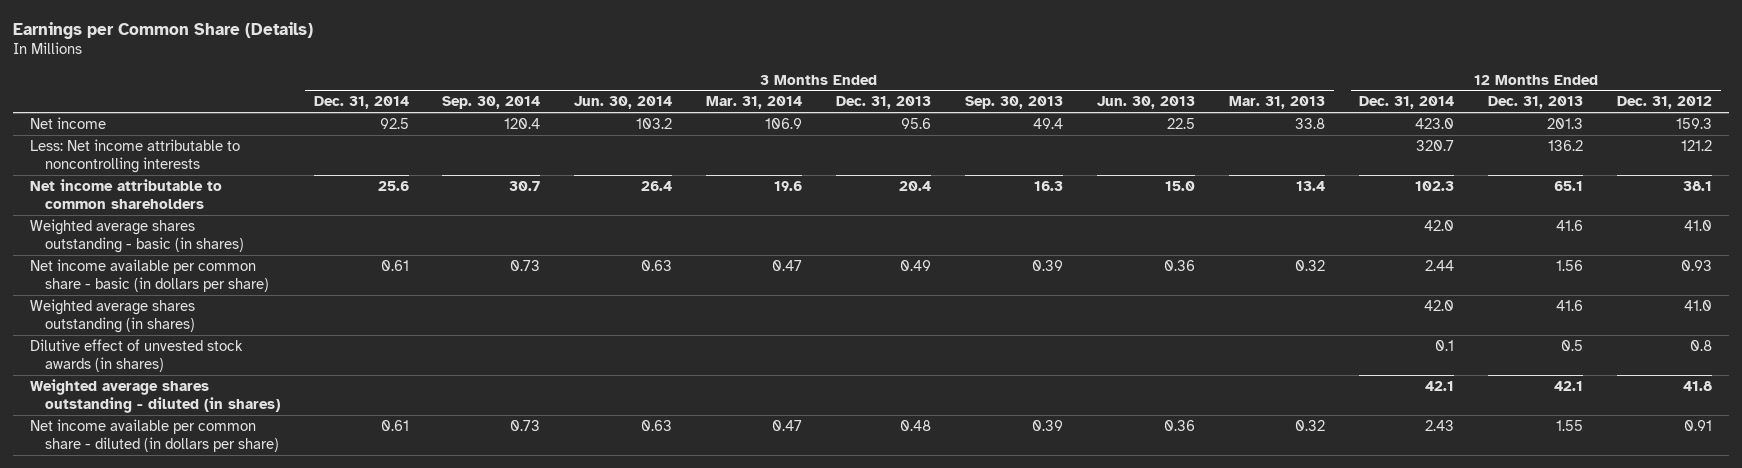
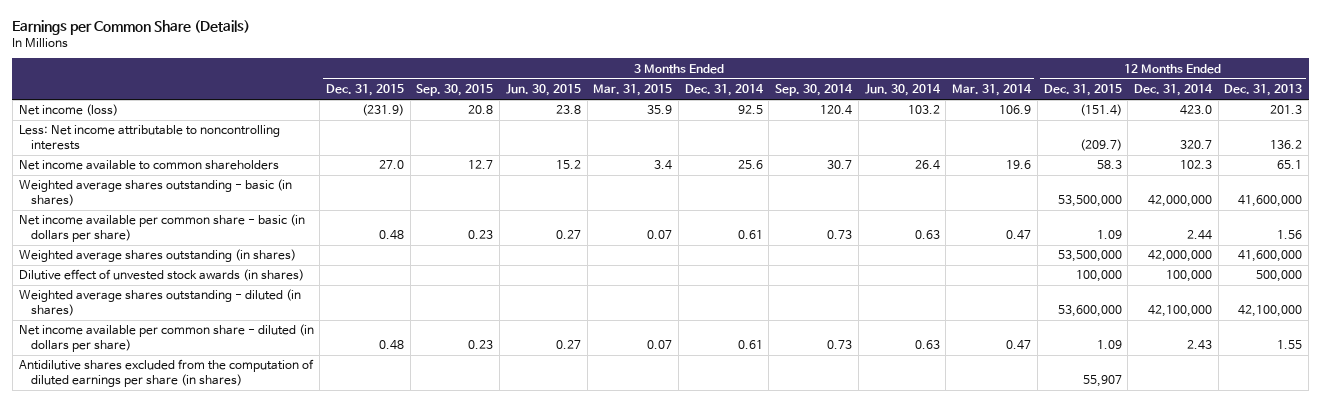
[836,96,932,110] Dec. 31, 2013 -> none
[965,96,1064,110] Sep. 30, 2013 -> none
[1097,96,1196,110] Jun. 30, 2013 -> none
[1229,96,1326,110] Mar. 31, 2013 -> none
[1617,96,1713,110] Dec. 31, 2012 -> none
none -> [325,84,404,97] Dec. 31, 2015
none -> [416,84,494,97] Sep. 30, 2015
none -> [505,84,581,97] Jun. 30, 2015
none -> [593,84,673,97] Mar. 31, 2015
none -> [1043,84,1122,97] Dec. 31, 2015
[29,116,106,129] Net income -> [18,104,118,117] Net income (loss)
[29,178,222,209] Net income attributable to common shareholders -> [18,160,279,171] Net income available to common shareholders
[1424,219,1455,231] 42.0 -> [1147,195,1212,208] 42,000,000
[1556,219,1584,231] 41.6 -> [1238,195,1303,208] 41,600,000
[1424,299,1455,311] 42.0 -> [1147,250,1212,263] 42,000,000
[1556,299,1584,311] 41.6 -> [1238,250,1303,263] 41,600,000
[1435,339,1455,351] 0.1 -> [1165,270,1212,283] 100,000
[1561,339,1584,351] 0.5 -> [1256,270,1303,283] 500,000
[1425,380,1455,391] 42.1 -> [1147,305,1212,318] 42,100,000
[1554,380,1584,391] 42.1 -> [1238,305,1303,318] 42,100,000
none -> [18,359,314,388] Antidilutive shares excluded from the computation of diluted earnings per share (in shares)

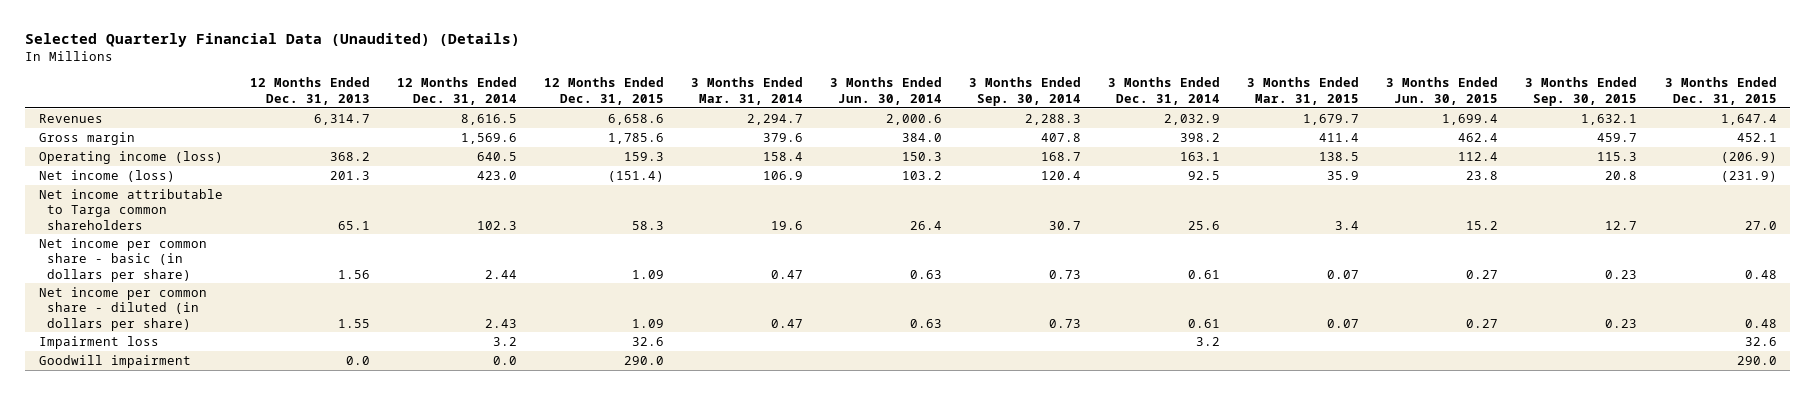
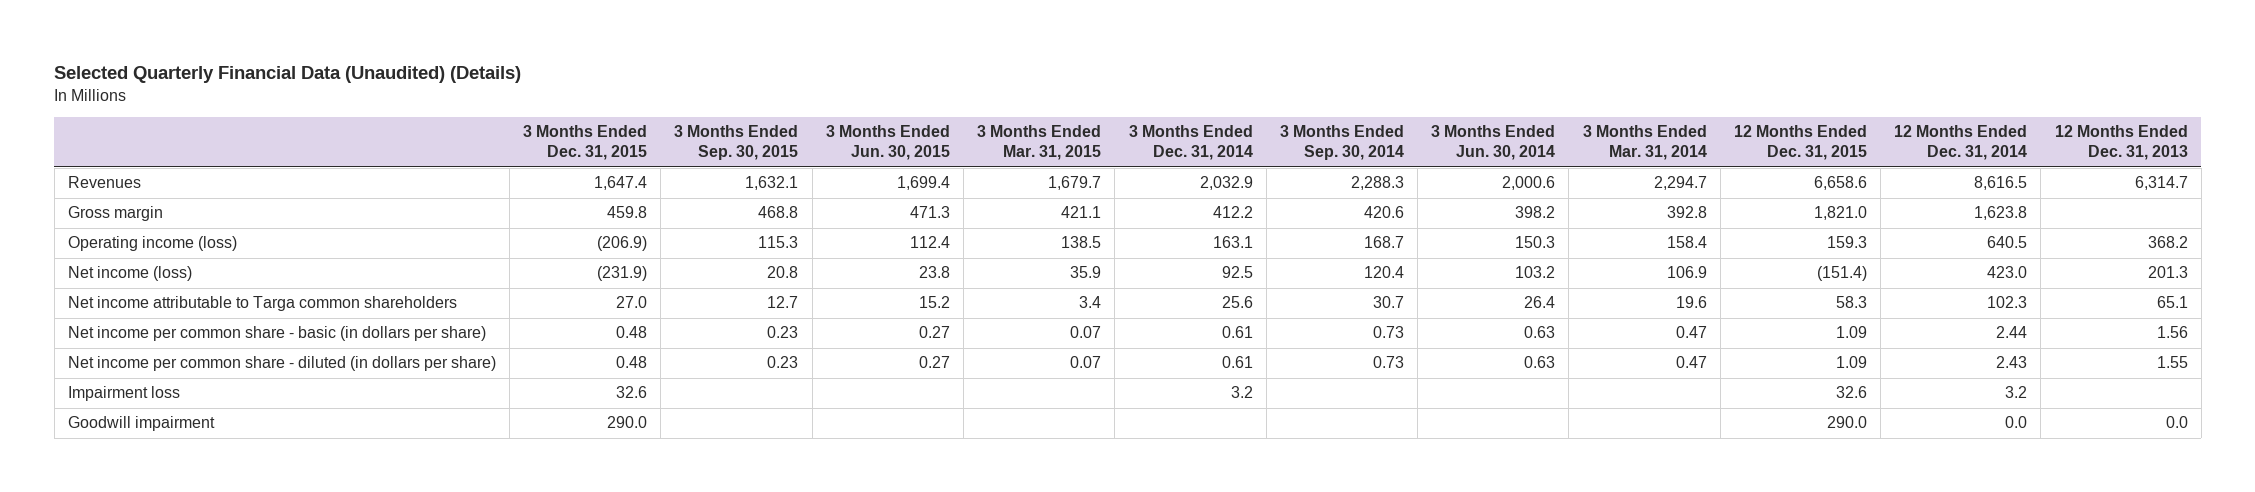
[460,132,517,144] 1,569.6 -> [1974,206,2028,221] 1,623.8
[607,132,664,144] 1,785.6 -> [1813,206,1867,221] 1,821.0
[762,132,803,142] 379.6 -> [1666,206,1707,219] 392.8
[902,132,943,142] 384.0 -> [1515,206,1556,219] 398.2
[1041,132,1082,142] 407.8 -> [1363,206,1404,219] 420.6
[1180,132,1221,142] 398.2 -> [1212,206,1253,219] 412.2
[1319,132,1360,142] 411.4 -> [1061,206,1102,219] 421.1
[1458,132,1499,142] 462.4 -> [909,206,950,219] 471.3
[1597,132,1638,142] 459.7 -> [758,206,799,219] 468.8
[1736,132,1777,142] 452.1 -> [607,206,648,219] 459.8

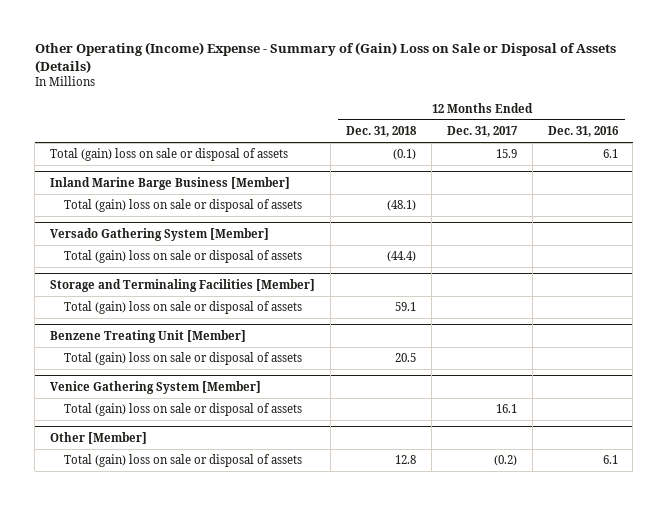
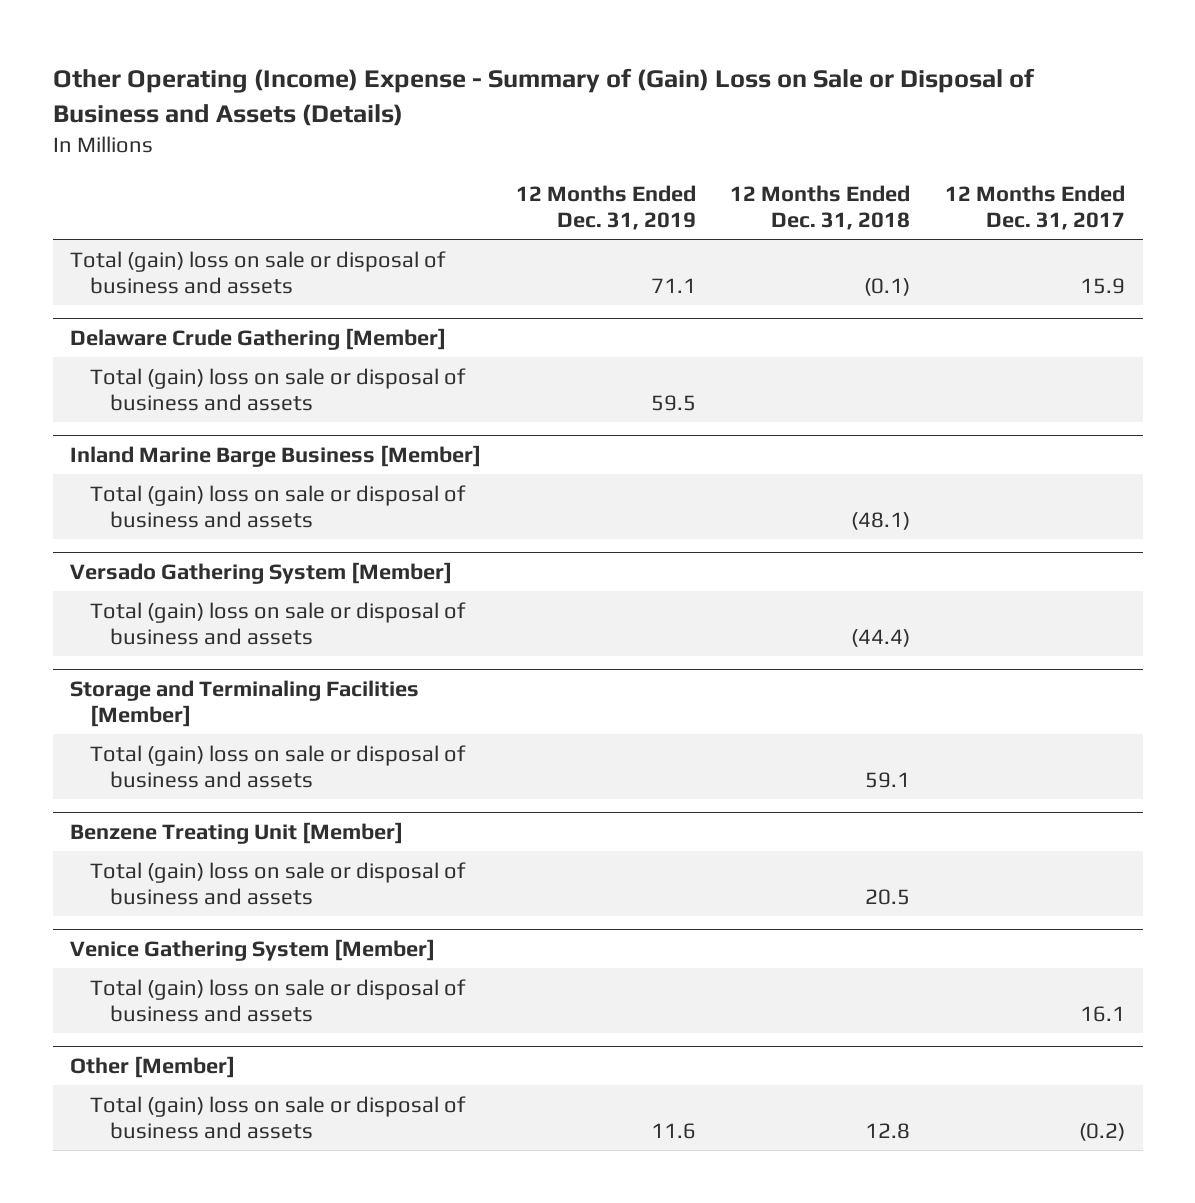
[34,41,616,73] Other Operating (Income) Expense - Summary of (Gain) Loss on Sale or Disposal of Assets (Details) -> [52,68,1035,126] Other Operating (Income) Expense - Summary of (Gain) Loss on Sale or Disposal of Business and Assets (Details)
[547,126,619,138] Dec. 31, 2016 -> none
none -> [515,184,696,230] 12 Months Ended Dec. 31, 2019
[50,148,289,162] Total (gain) loss on sale or disposal of assets -> [70,250,447,294] Total (gain) loss on sale or disposal of business and assets
none -> [70,327,447,350] Delaware Crude Gathering [Member]
none -> [89,367,466,411] Total (gain) loss on sale or disposal of business and assets
[63,199,302,213] Total (gain) loss on sale or disposal of assets -> [89,484,466,528] Total (gain) loss on sale or disposal of business and assets
[63,250,302,264] Total (gain) loss on sale or disposal of assets -> [89,601,466,645] Total (gain) loss on sale or disposal of business and assets
[63,301,302,315] Total (gain) loss on sale or disposal of assets -> [89,744,466,788] Total (gain) loss on sale or disposal of business and assets
[63,352,302,366] Total (gain) loss on sale or disposal of assets -> [89,861,466,905] Total (gain) loss on sale or disposal of business and assets
[63,403,302,417] Total (gain) loss on sale or disposal of assets -> [89,978,466,1022] Total (gain) loss on sale or disposal of business and assets
[63,454,302,468] Total (gain) loss on sale or disposal of assets -> [89,1095,466,1139] Total (gain) loss on sale or disposal of business and assets

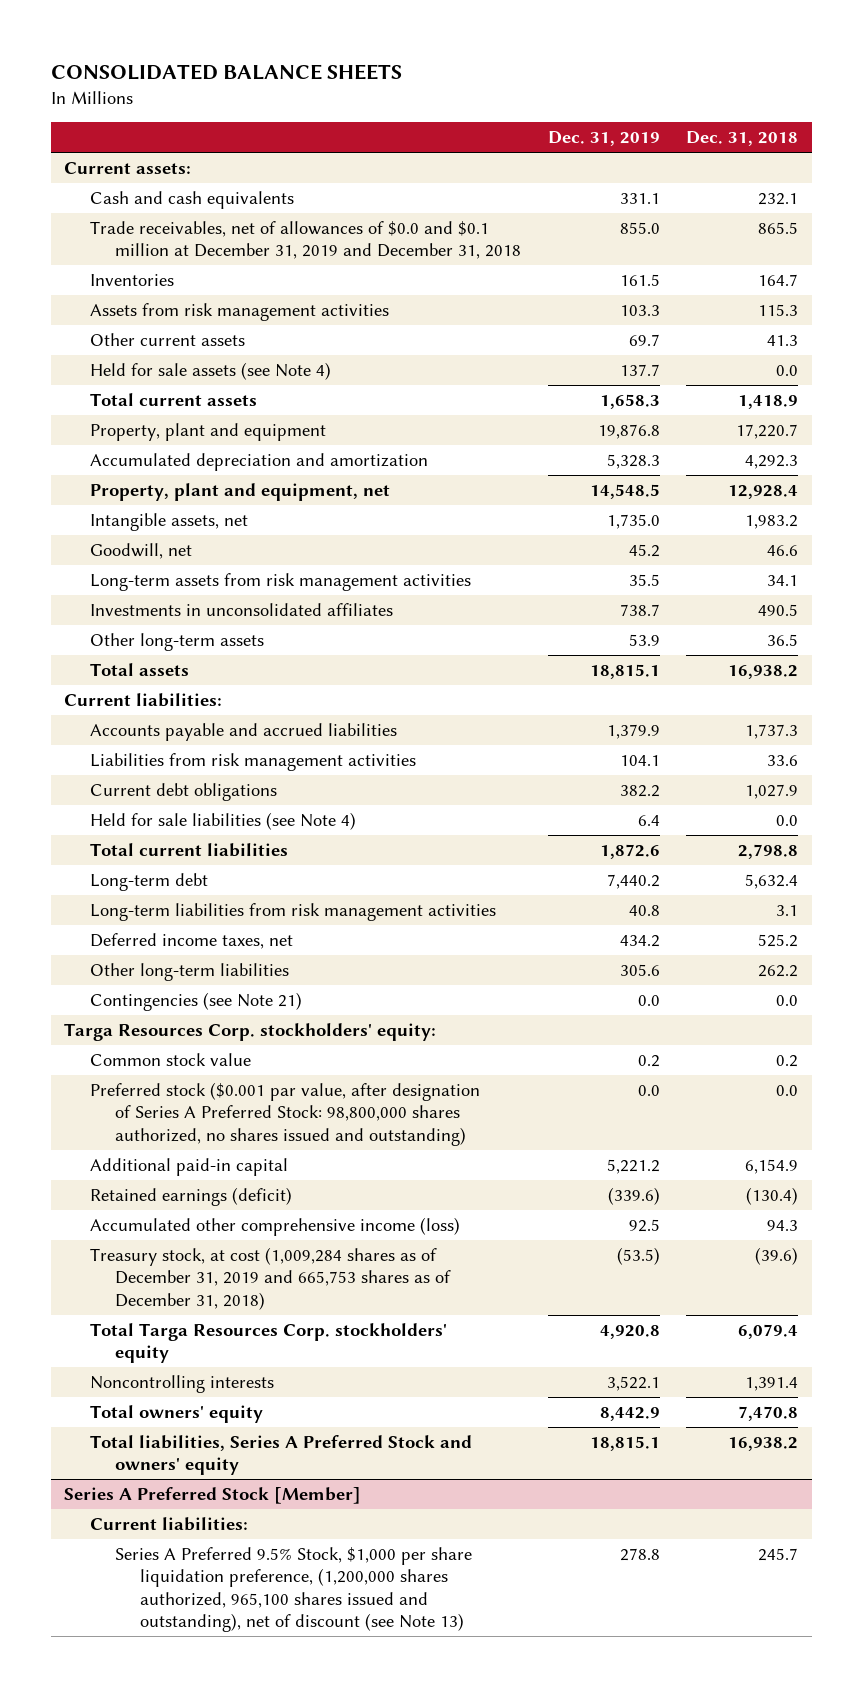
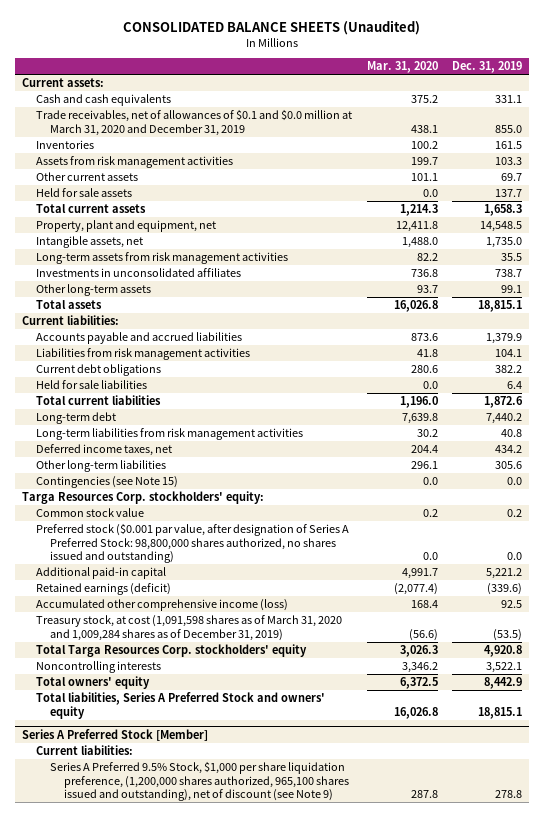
[50,64,402,81] CONSOLIDATED BALANCE SHEETS -> [123,20,421,36] CONSOLIDATED BALANCE SHEETS (Unaudited)
[686,131,799,147] Dec. 31, 2018 -> none
none -> [366,61,438,74] Mar. 31, 2020
[89,220,521,260] Trade receivables, net of allowances of $0.0 and $0.1 million at December 31, 2019 and December 31, 2018 -> [35,109,352,136] Trade receivables, net of allowances of $0.1 and $0.0 million at March 31, 2020 and December 31, 2019
[89,361,331,380] Held for sale assets (see Note 4) -> [35,188,132,198] Held for sale assets
[89,422,326,441] Property, plant and equipment -> none
[89,452,428,471] Accumulated depreciation and amortization -> none
[89,542,192,559] Goodwill, net -> none
[628,633,660,646] 53.9 -> [501,285,523,294] 99.1
[89,811,356,830] Held for sale liabilities (see Note 4) -> [35,380,147,390] Held for sale liabilities
[89,991,302,1011] Contingencies (see Note 21) -> [35,476,178,489] Contingencies (see Note 15)
[89,1246,451,1310] Treasury stock, at cost (1,009,284 shares as of December 31, 2019 and 665,753 shares as of December 31, 2018) -> [35,615,342,641] Treasury stock, at cost (1,091,598 shares as of March 31, 2020 and 1,009,284 shares as of December 31, 2019)
[114,1546,472,1633] Series A Preferred 9.5% Stock, $1,000 per share liquidation preference, (1,200,000 shares authorized, 965,100 shares issued and outstanding), net of discount (see Note 13) -> [49,761,349,802] Series A Preferred 9.5% Stock, $1,000 per share liquidation preference, (1,200,000 shares authorized, 965,100 shares issued and outstanding), net of discount (see Note 9)

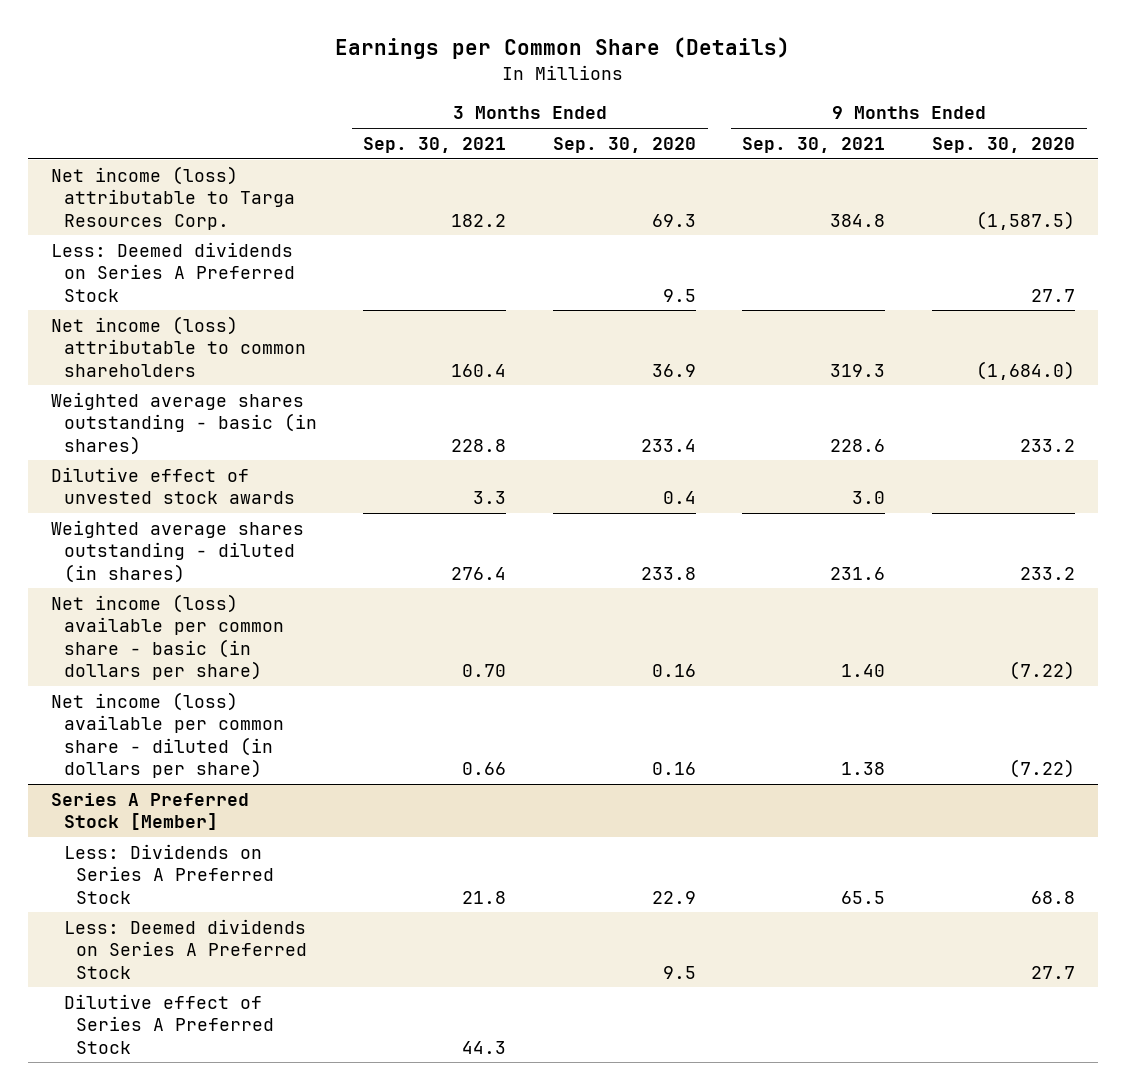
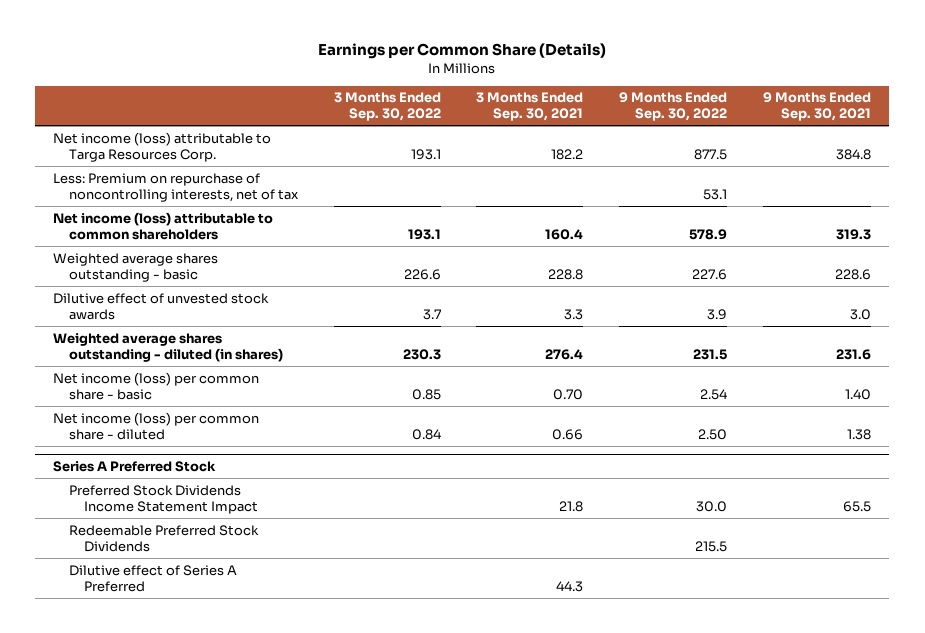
[552,136,696,153] Sep. 30, 2020 -> none
[932,136,1076,153] Sep. 30, 2020 -> none
none -> [333,92,441,122] 3 Months Ended Sep. 30, 2022
none -> [619,92,728,122] 9 Months Ended Sep. 30, 2022
[50,241,295,302] Less: Deemed dividends on Series A Preferred Stock -> none
none -> [53,172,299,202] Less: Premium on repurchase of noncontrolling interests, net of tax
[50,391,317,455] Weighted average shares outstanding - basic (in shares) -> [53,252,219,282] Weighted average shares outstanding - basic
[63,918,308,979] Less: Deemed dividends on Series A Preferred Stock -> none
[50,593,284,681] Net income (loss) available per common share - basic (in dollars per share) -> [53,371,260,400] Net income (loss) per common share - basic
[50,691,284,779] Net income (loss) available per common share - diluted (in dollars per share) -> [53,411,260,440] Net income (loss) per common share - diluted
[50,792,249,831] Series A Preferred Stock [Member] -> [53,460,217,472] Series A Preferred Stock
[63,843,275,904] Less: Dividends on Series A Preferred Stock -> [68,484,258,514] Preferred Stock Dividends Income Statement Impact
none -> [68,524,259,552] Redeemable Preferred Stock Dividends
[63,993,275,1054] Dilutive effect of Series A Preferred Stock -> [68,564,237,592] Dilutive effect of Series A Preferred

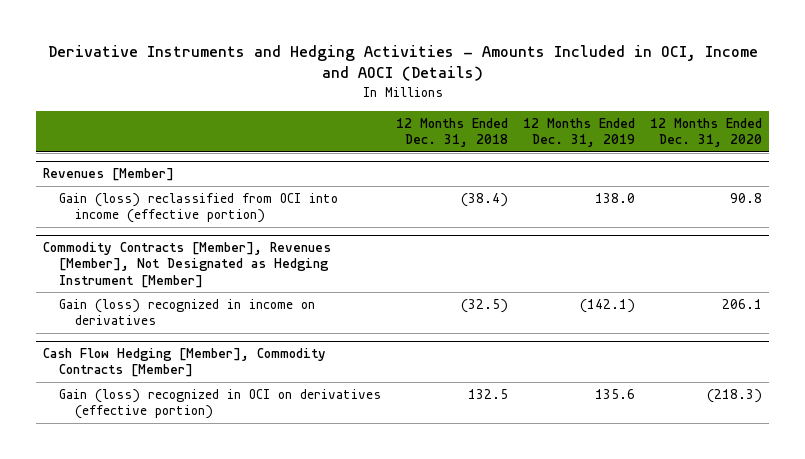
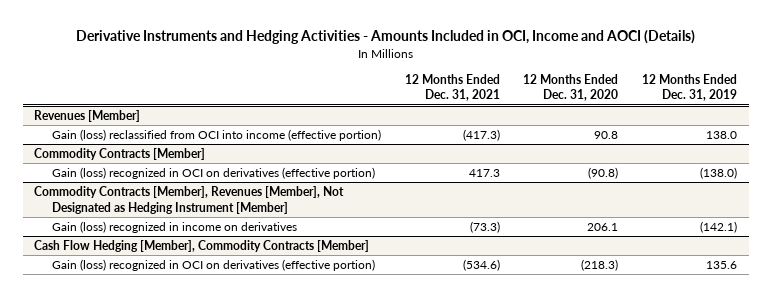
[396,118,509,148] 12 Months Ended Dec. 31, 2018 -> none
none -> [404,73,500,102] 12 Months Ended Dec. 31, 2021
none -> [34,148,206,161] Commodity Contracts [Member]
none -> [52,167,376,180] Gain (loss) recognized in OCI on derivatives (effective portion)

